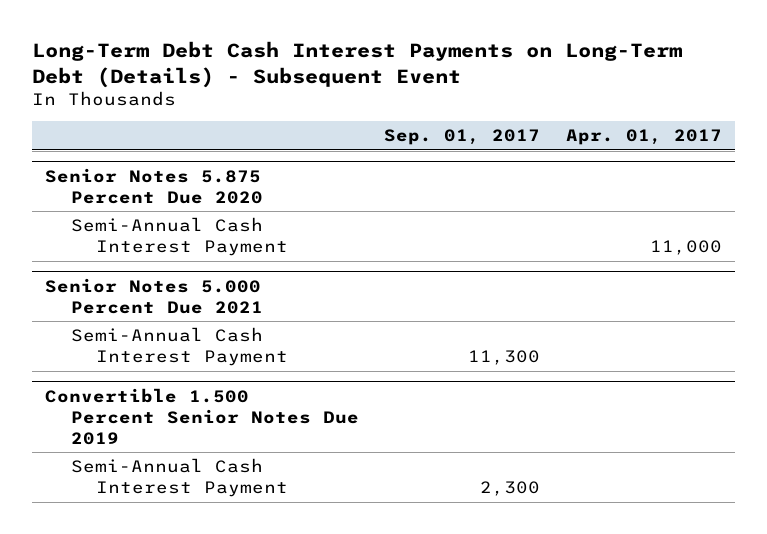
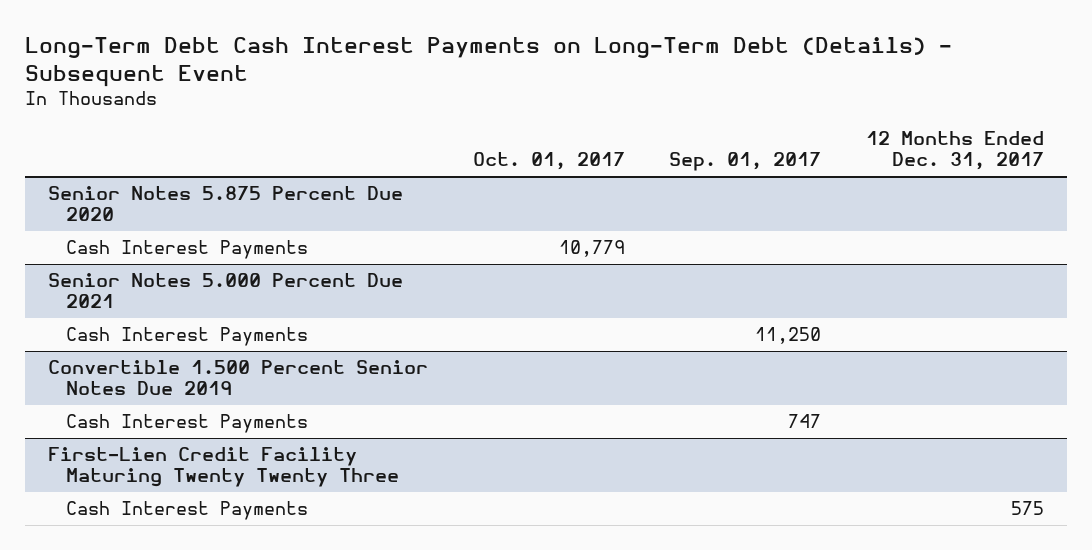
[566,128,723,145] Apr. 01, 2017 -> none
none -> [472,152,625,171] Oct. 01, 2017
none -> [866,131,1045,171] 12 Months Ended Dec. 31, 2017
[70,217,289,257] Semi-Annual Cash Interest Payment -> [65,240,308,260] Cash Interest Payments
[70,327,289,367] Semi-Annual Cash Interest Payment -> [65,327,308,347] Cash Interest Payments
[468,350,541,366] 11,300 -> [755,327,822,345] 11,250
[70,458,289,498] Semi-Annual Cash Interest Payment -> [65,414,308,434] Cash Interest Payments
[480,481,541,497] 2,300 -> [788,414,822,429] 747
none -> [47,447,399,488] First-Lien Credit Facility Maturing Twenty Twenty Three
none -> [65,501,308,521] Cash Interest Payments

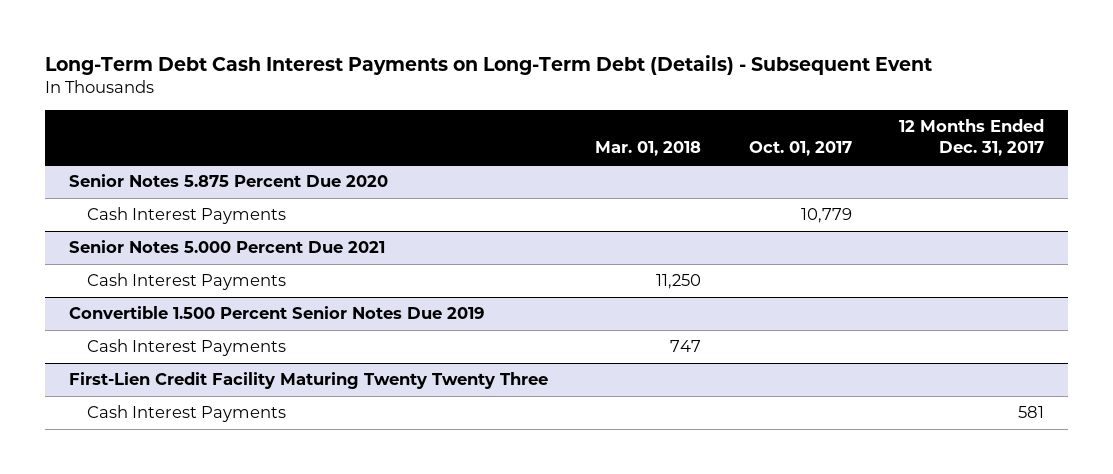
[669,152,822,172] Sep. 01, 2017 -> none
none -> [595,141,702,157] Mar. 01, 2018
[1011,501,1045,516] 575 -> [1017,406,1044,419] 581

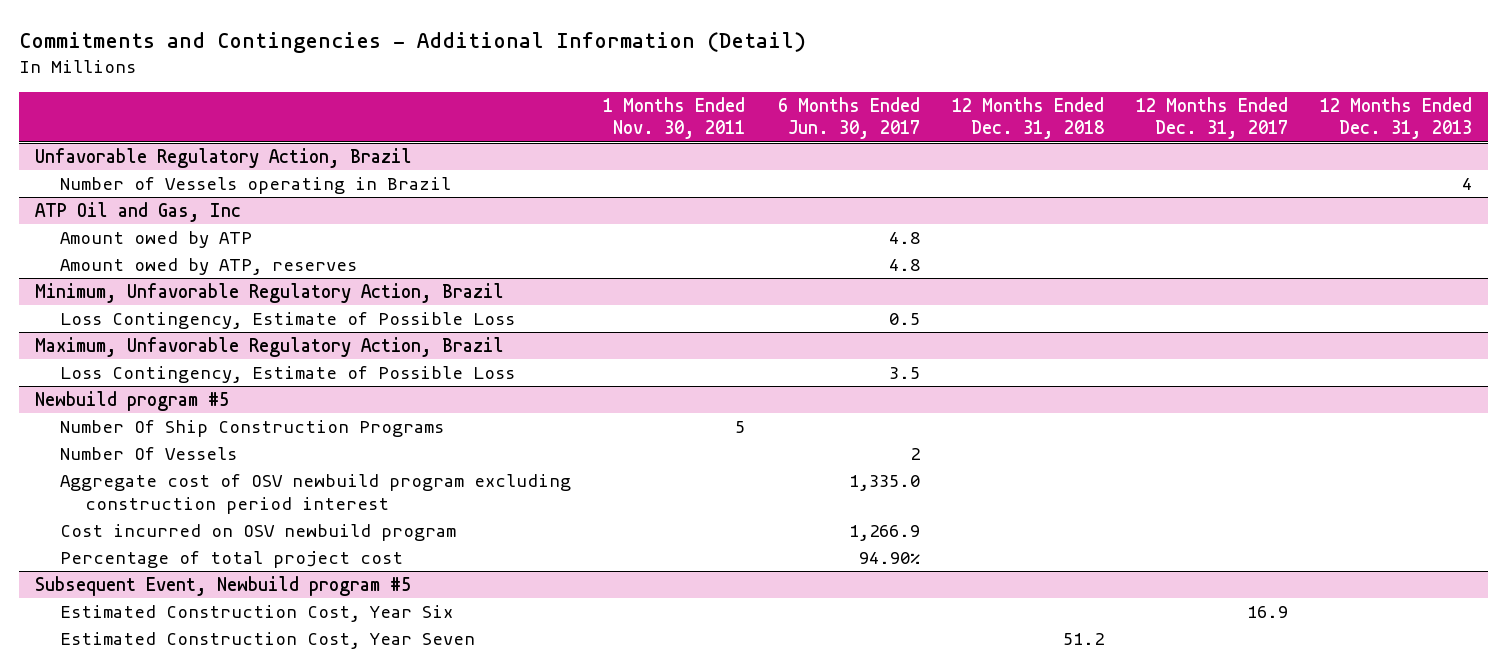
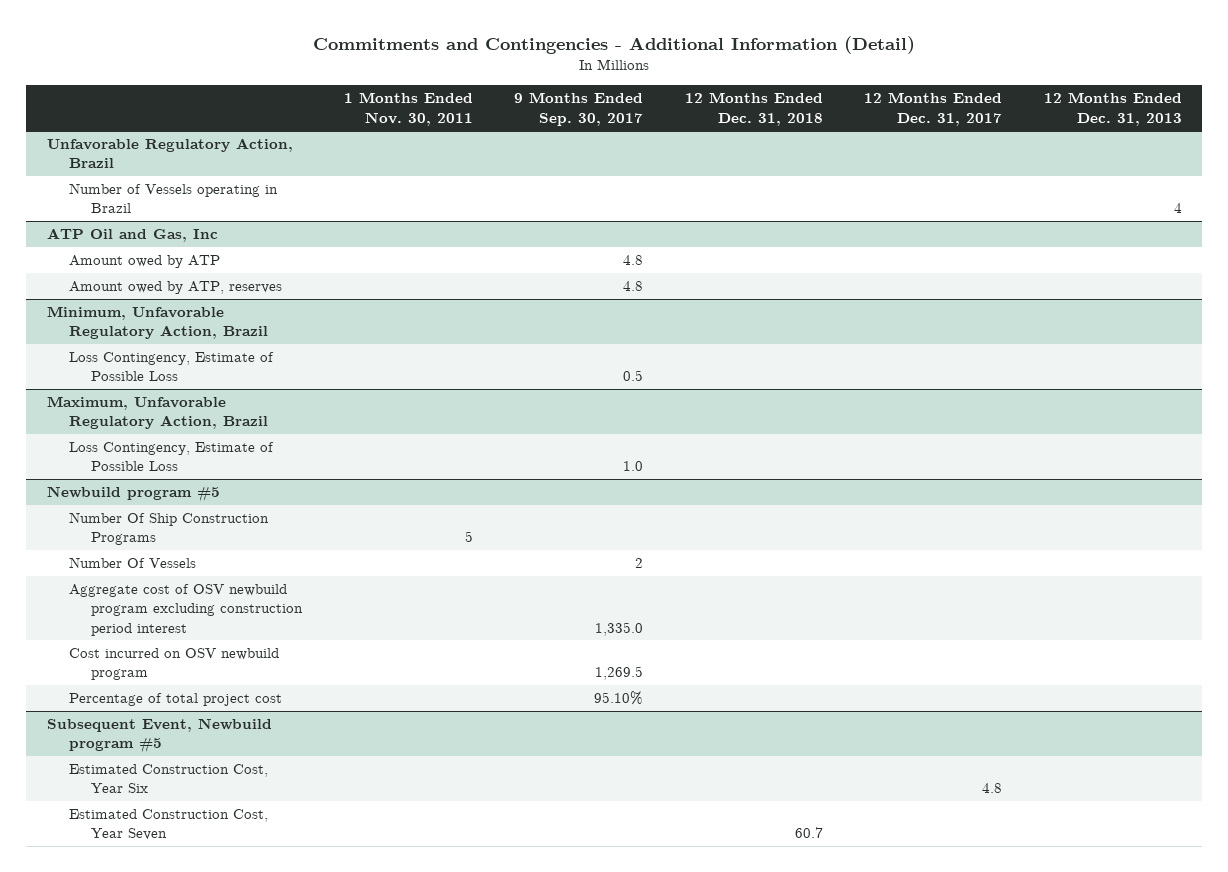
[777,96,920,140] 6 Months Ended Jun. 30, 2017 -> none
none -> [514,92,644,126] 9 Months Ended Sep. 30, 2017
[1247,606,1289,619] 16.9 -> [982,783,1003,794] 4.8
[1062,633,1104,646] 51.2 -> [794,827,823,839] 60.7

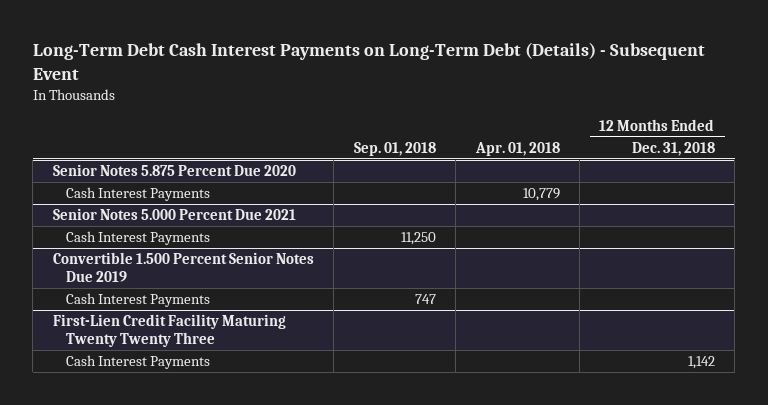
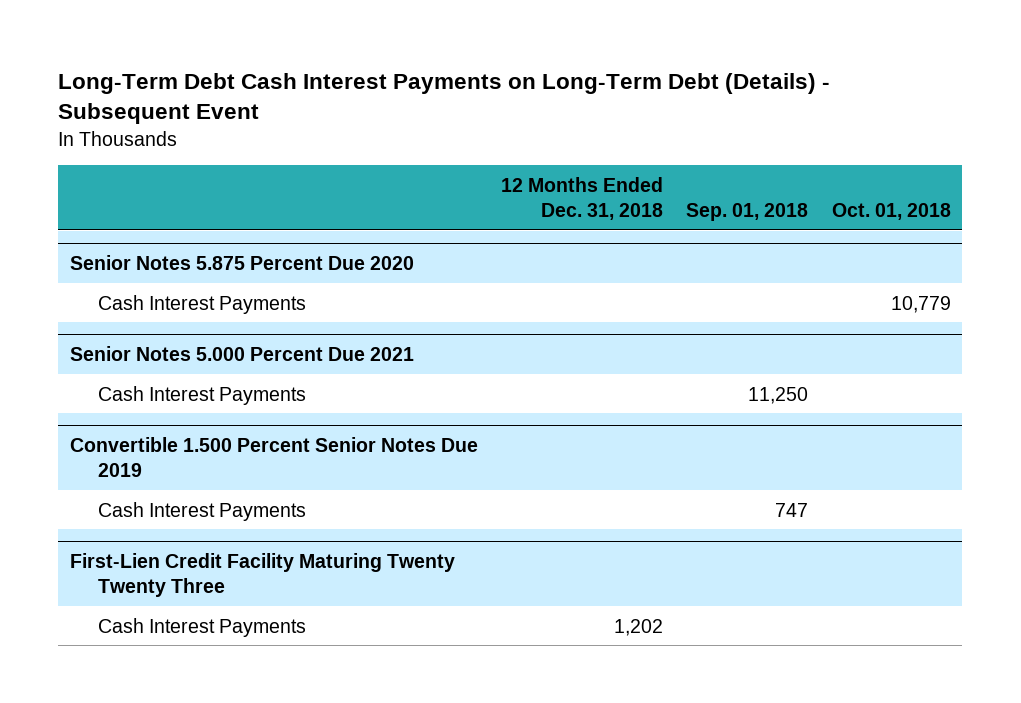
[474,141,560,156] Apr. 01, 2018 -> none
none -> [831,202,951,220] Oct. 01, 2018
[687,356,715,370] 1,142 -> [614,618,664,636] 1,202

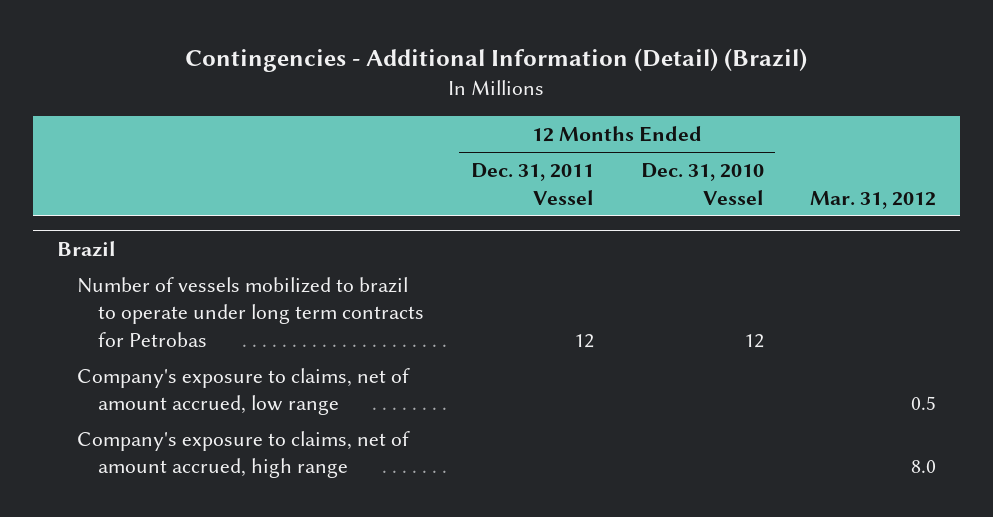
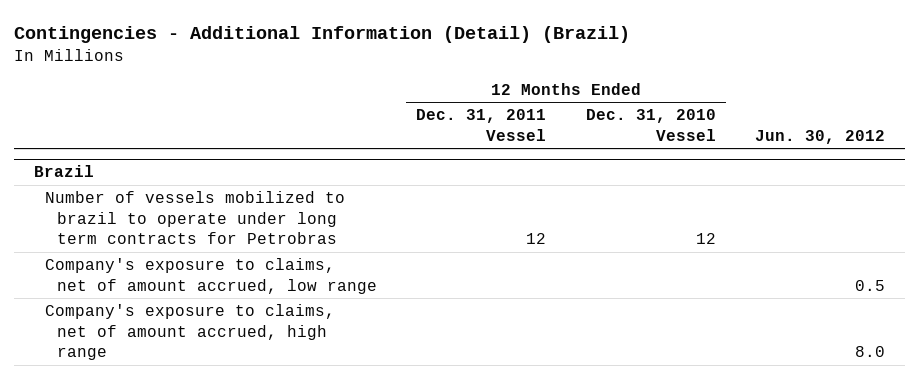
[810,190,937,209] Mar. 31, 2012 -> none
none -> [755,129,886,144] Jun. 30, 2012
[77,276,425,347] Number of vessels mobilized to brazil to operate under long term contracts for Petrobas -> [45,190,346,245] Number of vessels mobilized to brazil to operate under long term contracts for Petrobras

